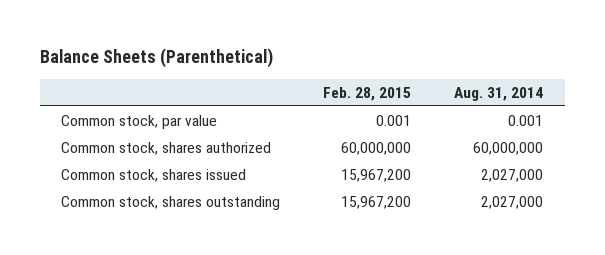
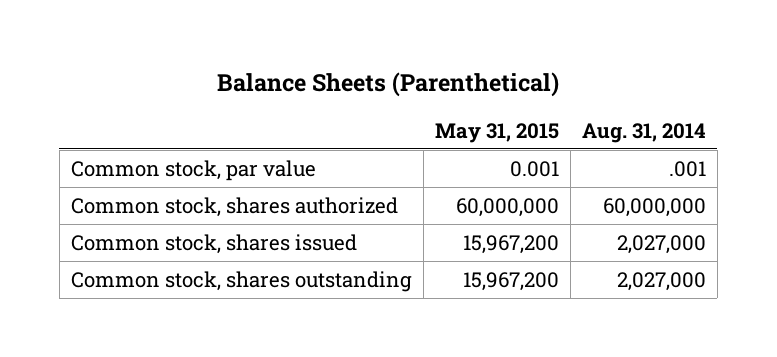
[323,86,412,101] Feb. 28, 2015 -> none
none -> [434,122,559,143] May 31, 2015
[508,114,544,126] 0.001 -> [668,160,706,177] .001

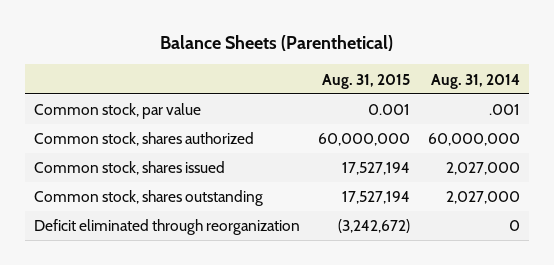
[434,122,559,143] May 31, 2015 -> none
none -> [321,73,410,89] Aug. 31, 2015
none -> [33,219,300,236] Deficit eliminated through reorganization

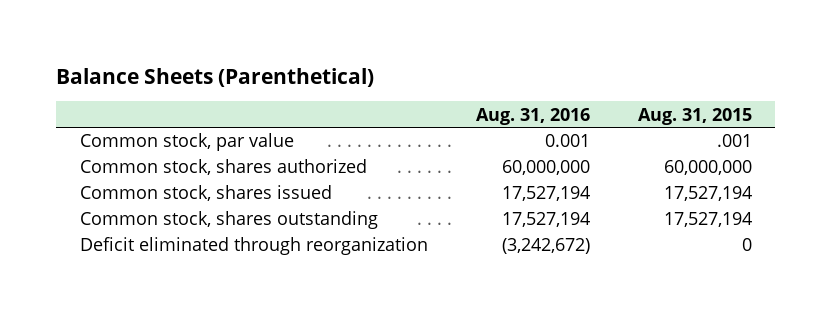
[431,73,521,89] Aug. 31, 2014 -> none
none -> [475,107,590,125] Aug. 31, 2016
[367,104,410,116] 0.001 -> [716,134,752,148] .001
[337,219,410,234] (3,242,672) -> [741,238,752,252] 0

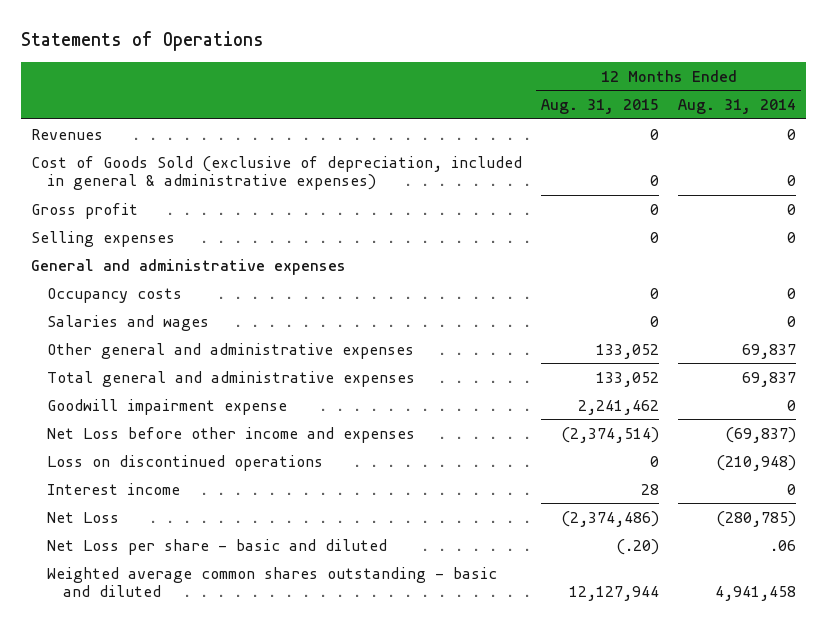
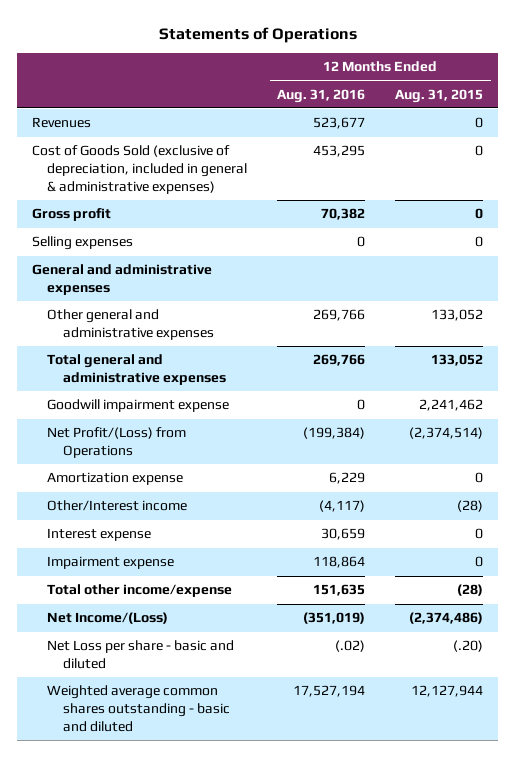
[678,99,797,115] Aug. 31, 2014 -> none
none -> [277,88,366,103] Aug. 31, 2016
[46,287,182,303] Occupancy costs -> none
[46,314,209,331] Salaries and wages -> none
[46,454,323,471] Loss on discontinued operations -> none
[46,426,415,443] Net Loss before other income and expenses -> [47,427,187,459] Net Profit/(Loss) from Operations
none -> [47,472,184,486] Amortization expense
[46,482,180,495] Interest income -> [47,500,188,512] Other/Interest income
[640,483,659,495] 28 -> [457,500,484,513] (28)
none -> [47,528,152,542] Interest expense
none -> [47,556,175,570] Impairment expense
none -> [47,584,233,598] Total other income/expense
[46,511,119,523] Net Loss -> [47,612,169,625] Net Income/(Loss)

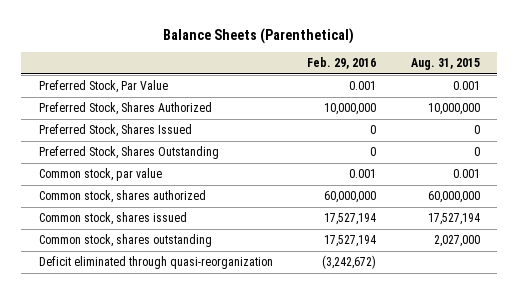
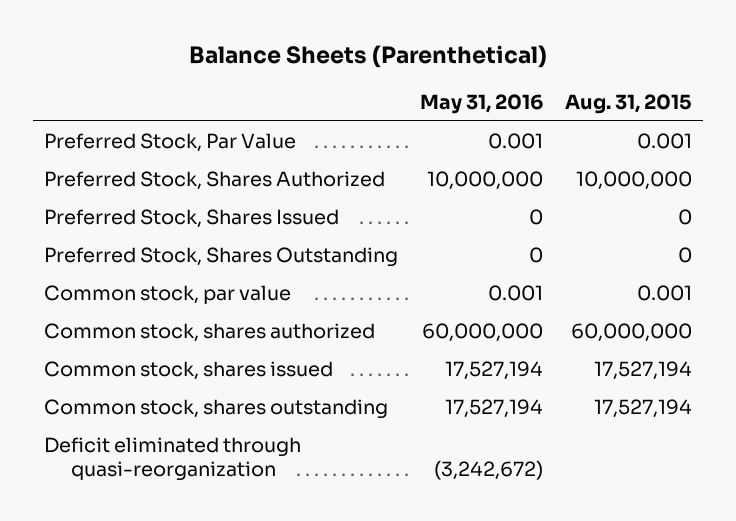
[307,57,377,70] Feb. 29, 2016 -> none
none -> [419,93,543,114] May 31, 2016
[433,235,480,248] 2,027,000 -> [594,399,693,419] 17,527,194

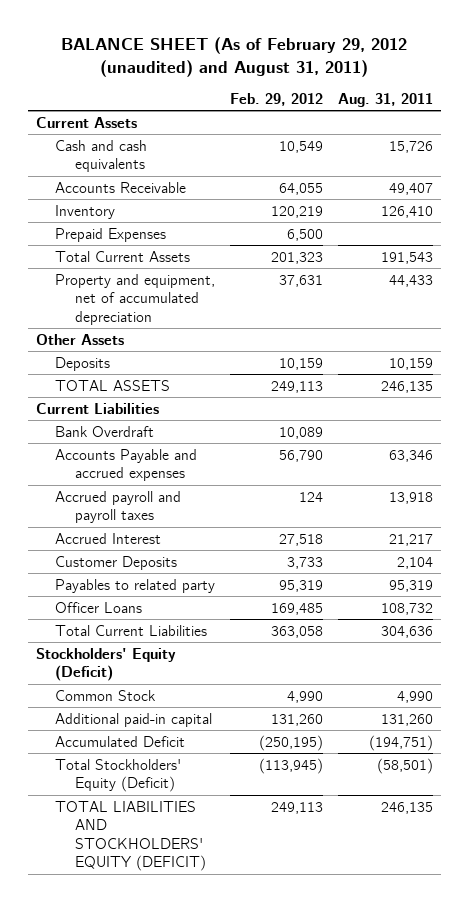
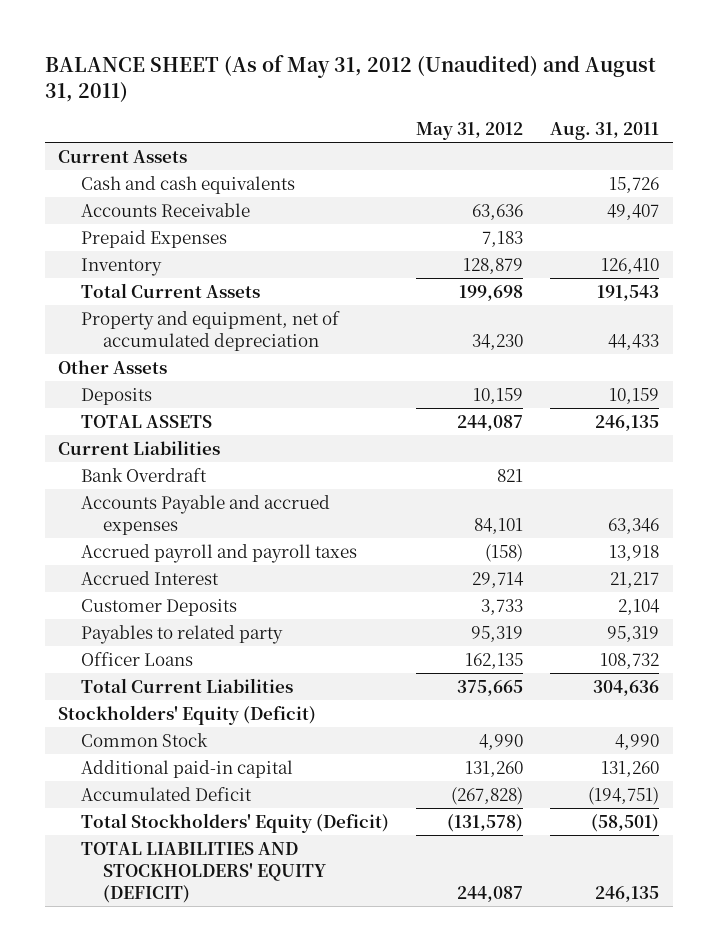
[61,37,408,77] BALANCE SHEET (As of February 29, 2012 (unaudited) and August 31, 2011) -> [44,54,656,103] BALANCE SHEET (As of May 31, 2012 (Unaudited) and August 31, 2011)
[230,92,324,106] Feb. 29, 2012 -> none
none -> [415,122,523,141] May 31, 2012
[55,204,116,219] Inventory -> [80,257,162,276] Inventory

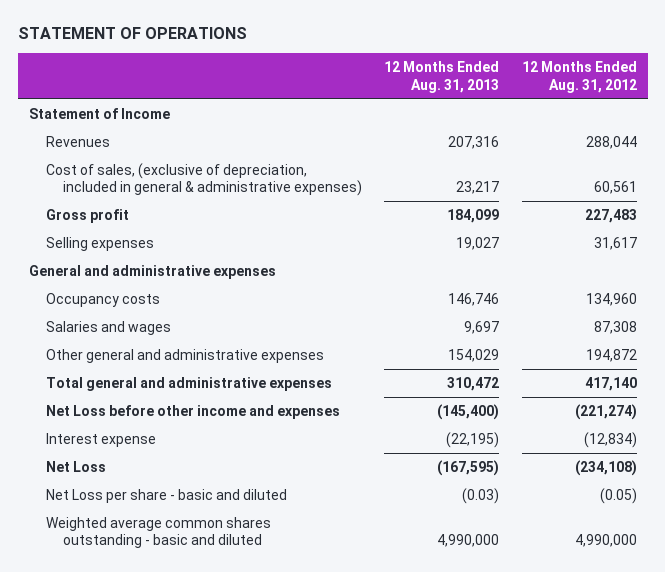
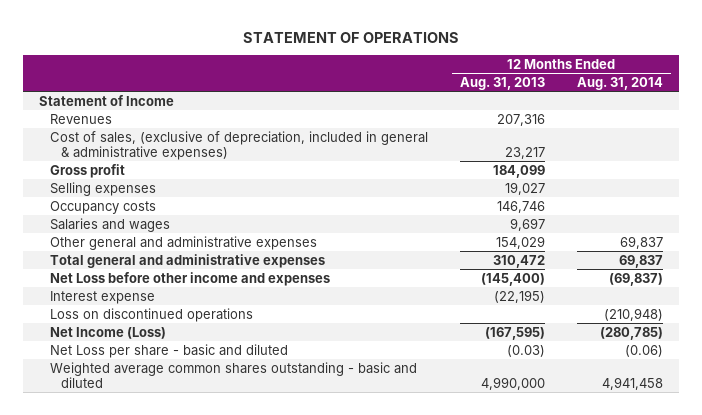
[521,61,637,93] 12 Months Ended Aug. 31, 2012 -> none
none -> [577,76,664,90] Aug. 31, 2014
[28,265,276,280] General and administrative expenses -> none
none -> [49,307,253,322] Loss on discontinued operations
[45,461,106,473] Net Loss -> [49,326,166,339] Net Income (Loss)

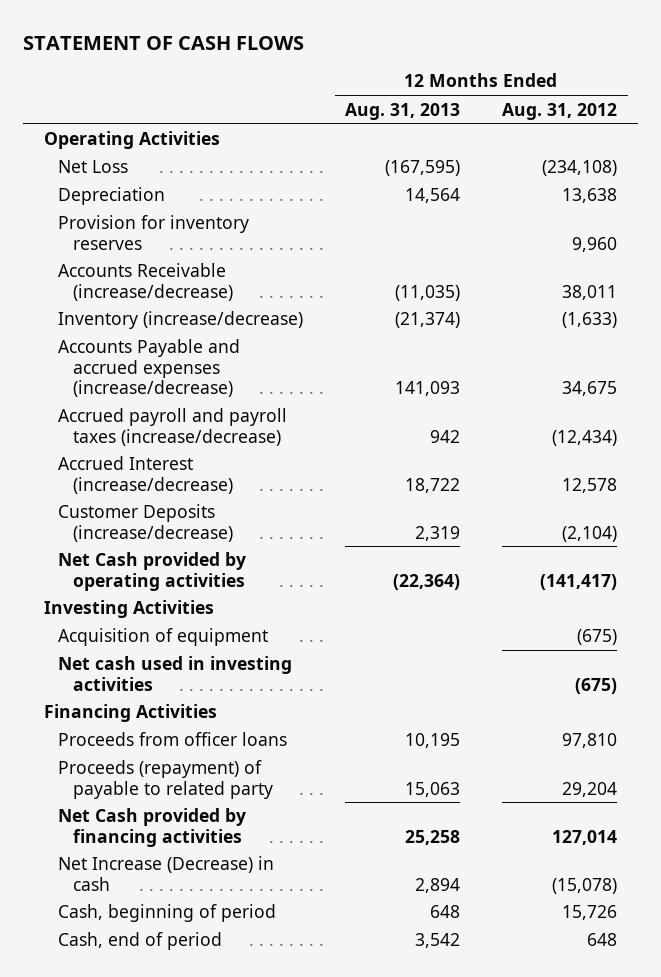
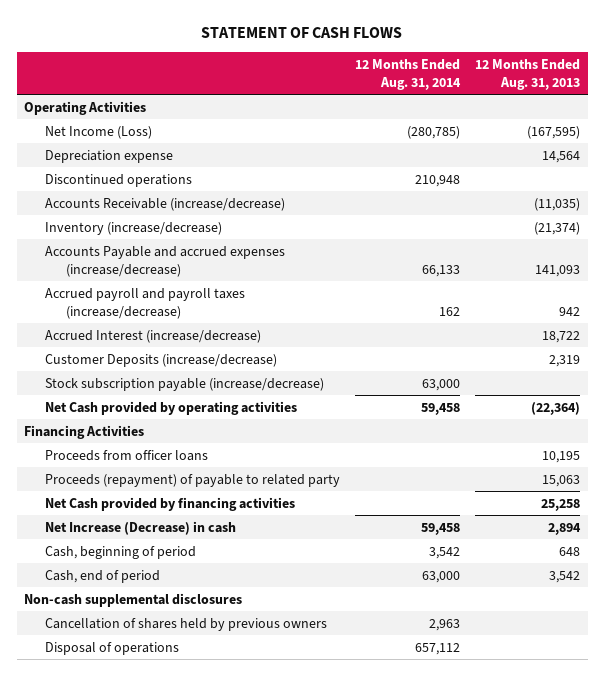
[502,102,618,120] Aug. 31, 2012 -> none
none -> [354,59,461,91] 12 Months Ended Aug. 31, 2014
[58,215,250,250] Provision for inventory reserves -> none
[58,160,129,174] Net Loss -> [44,125,152,139] Net Income (Loss)
[58,187,166,206] Depreciation -> [44,149,173,163] Depreciation expense
none -> [44,173,192,187] Discontinued operations
none -> [44,377,324,391] Stock subscription payable (increase/decrease)
[43,600,214,619] Investing Activities -> none
[58,628,269,647] Acquisition of equipment -> none
[58,656,293,691] Net cash used in investing activities -> none
none -> [24,592,243,607] Non-cash supplemental disclosures
none -> [44,617,327,631] Cancellation of shares held by previous owners
none -> [44,641,179,655] Disposal of operations

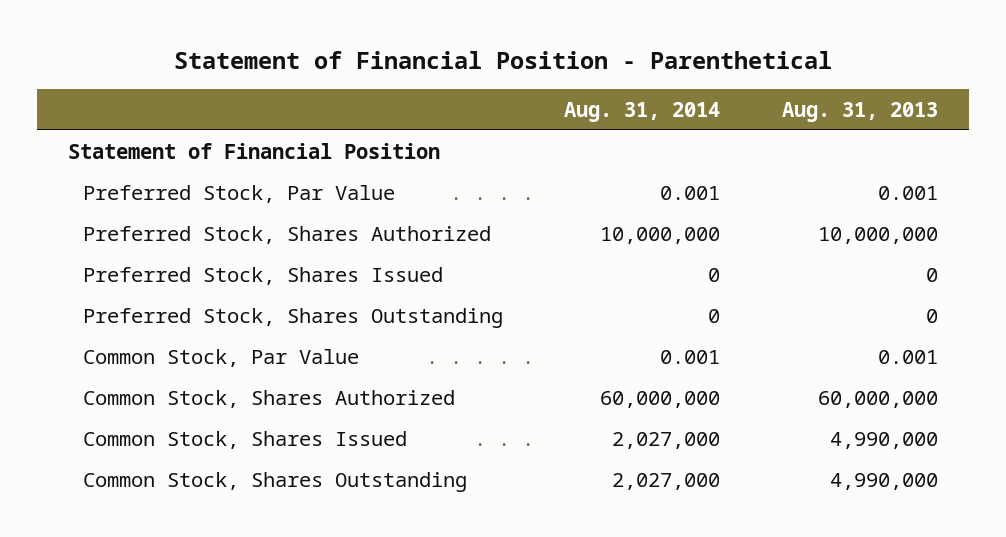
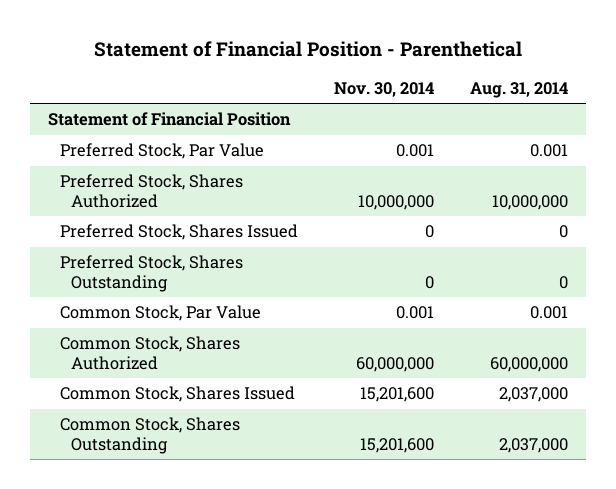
[781,102,938,123] Aug. 31, 2013 -> none
none -> [333,81,434,97] Nov. 30, 2014
[612,431,721,449] 2,027,000 -> [498,387,568,403] 2,037,000
[612,472,721,490] 2,027,000 -> [498,437,568,453] 2,037,000

